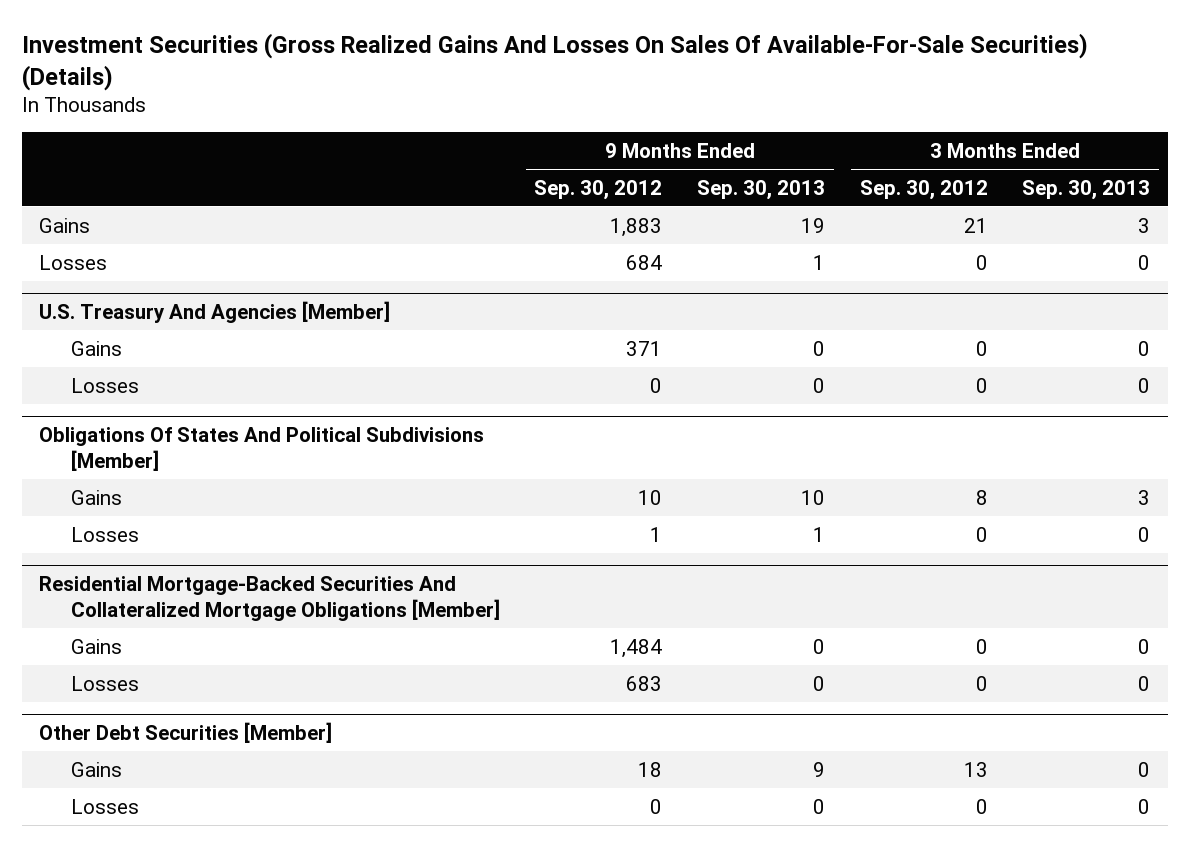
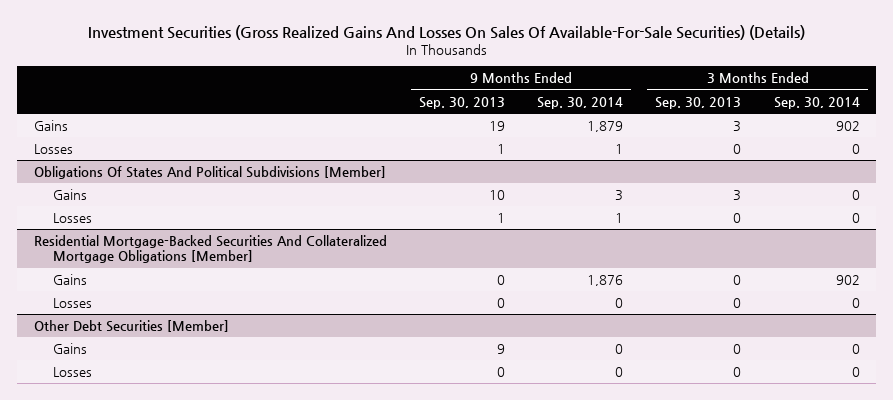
[534,179,663,200] Sep. 30, 2012 -> none
[859,179,988,200] Sep. 30, 2012 -> none
none -> [537,96,624,109] Sep. 30, 2014
none -> [773,96,860,109] Sep. 30, 2014
[38,301,390,324] U.S. Treasury And Agencies [Member] -> none
[70,340,122,356] Gains -> none
[70,377,139,393] Losses -> none

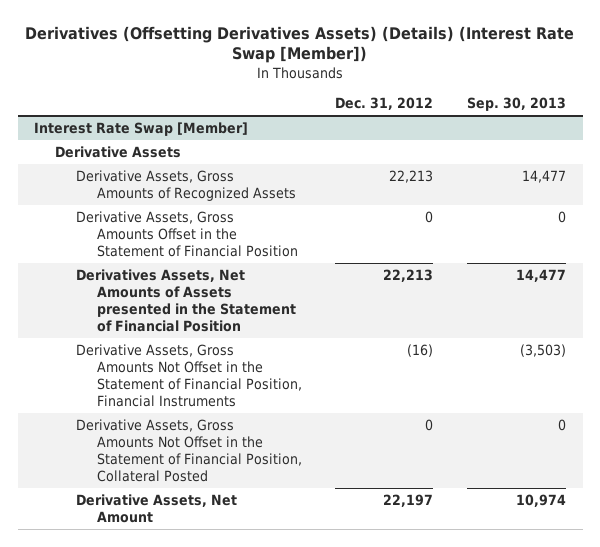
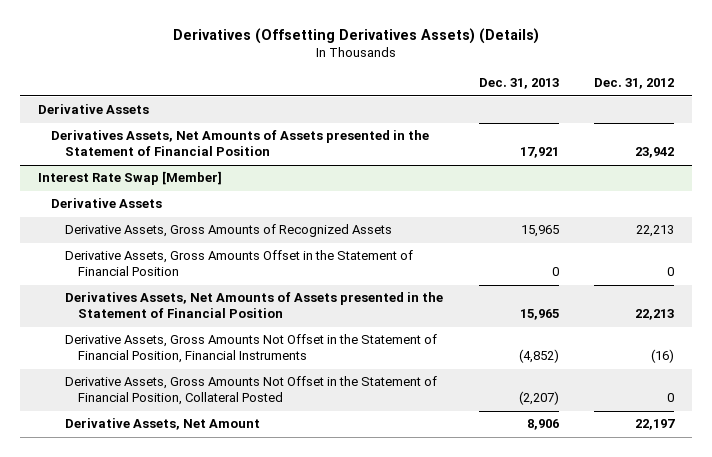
[25,25,575,64] Derivatives (Offsetting Derivatives Assets) (Details) (Interest Rate Swap [Member]) -> [173,27,540,44] Derivatives (Offsetting Derivatives Assets) (Details)
[466,96,566,111] Sep. 30, 2013 -> none
none -> [478,78,559,90] Dec. 31, 2013
none -> [37,104,149,115] Derivative Assets
none -> [51,130,430,157] Derivatives Assets, Net Amounts of Assets presented in the Statement of Financial Position

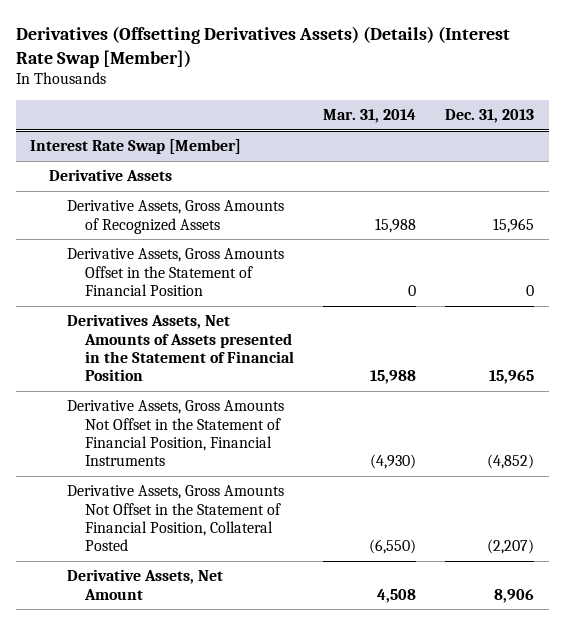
[173,27,540,44] Derivatives (Offsetting Derivatives Assets) (Details) -> [15,25,510,68] Derivatives (Offsetting Derivatives Assets) (Details) (Interest Rate Swap [Member])
[594,78,675,90] Dec. 31, 2012 -> none
none -> [323,108,417,123] Mar. 31, 2014
[37,104,149,115] Derivative Assets -> none
[51,130,430,157] Derivatives Assets, Net Amounts of Assets presented in the Statement of Financial Position -> none

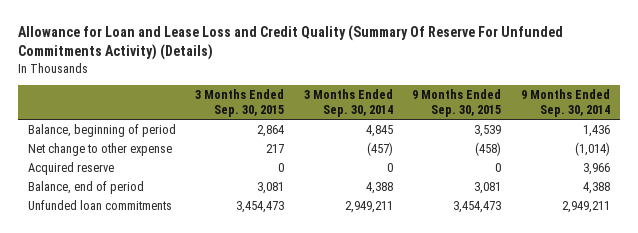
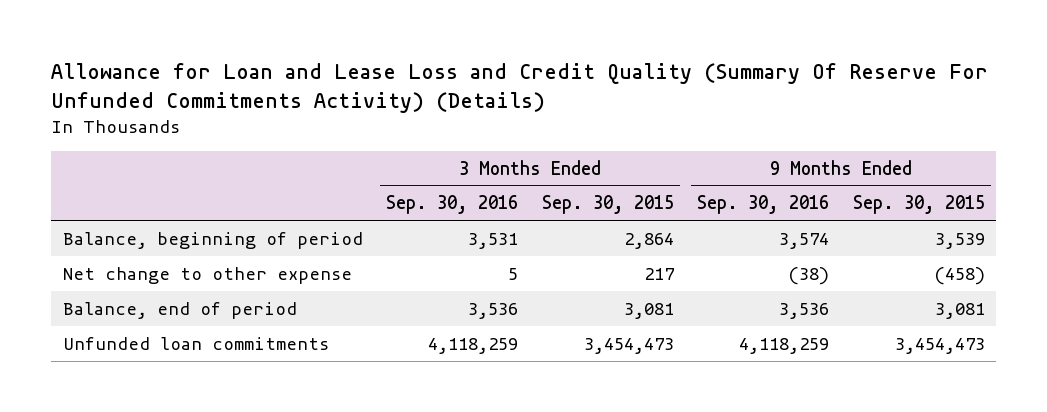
[303,88,393,117] 3 Months Ended Sep. 30, 2014 -> none
[520,88,610,117] 9 Months Ended Sep. 30, 2014 -> none
none -> [386,195,519,215] Sep. 30, 2016
none -> [697,195,830,215] Sep. 30, 2016
[27,161,114,175] Acquired reserve -> none

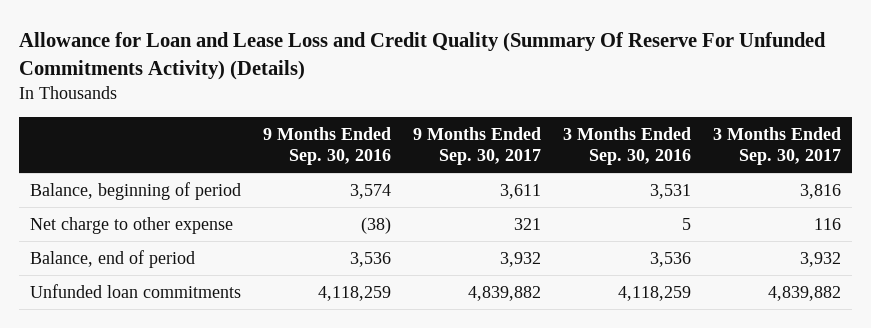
[541,195,674,215] Sep. 30, 2015 -> none
[852,195,985,215] Sep. 30, 2015 -> none
none -> [412,126,541,166] 9 Months Ended Sep. 30, 2017
none -> [712,126,841,166] 3 Months Ended Sep. 30, 2017
[62,266,352,284] Net change to other expense -> [30,216,234,234] Net charge to other expense

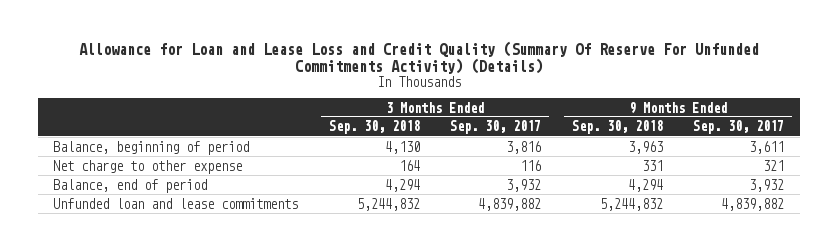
[262,126,391,166] 9 Months Ended Sep. 30, 2016 -> none
[562,126,691,166] 3 Months Ended Sep. 30, 2016 -> none
none -> [328,120,420,135] Sep. 30, 2018
none -> [571,120,663,135] Sep. 30, 2018
[30,283,242,298] Unfunded loan commitments -> [52,197,298,209] Unfunded loan and lease commitments

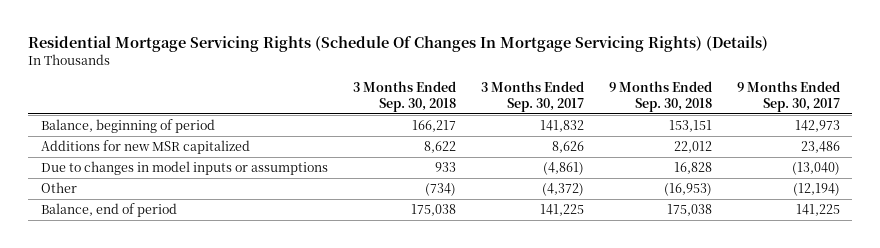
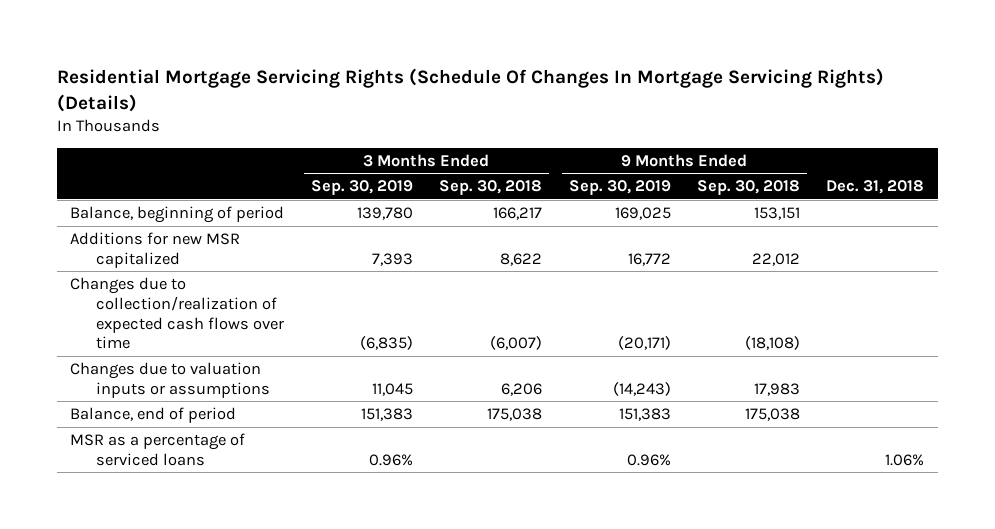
[480,81,584,112] 3 Months Ended Sep. 30, 2017 -> none
[736,81,840,112] 9 Months Ended Sep. 30, 2017 -> none
none -> [310,180,413,196] Sep. 30, 2019
none -> [568,180,671,196] Sep. 30, 2019
none -> [826,180,925,195] Dec. 31, 2018
[40,182,77,194] Other -> none
none -> [70,276,285,350] Changes due to collection/realization of expected cash flows over time
[40,161,328,176] Due to changes in model inputs or assumptions -> [70,361,271,398] Changes due to valuation inputs or assumptions
[434,162,456,173] 933 -> [501,382,543,396] 6,206
[673,162,712,175] 16,828 -> [754,382,801,396] 17,983
none -> [70,432,246,466] MSR as a percentage of serviced loans

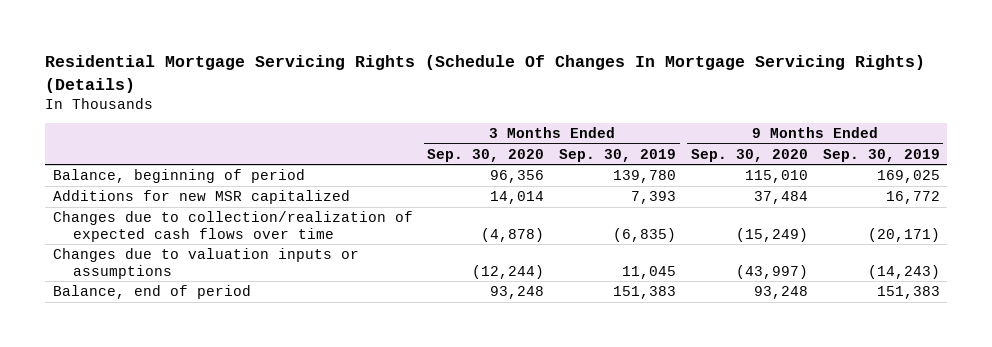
[439,180,543,196] Sep. 30, 2018 -> none
[697,180,801,196] Sep. 30, 2018 -> none
[826,180,925,195] Dec. 31, 2018 -> none
none -> [427,148,545,162] Sep. 30, 2020
none -> [690,148,808,162] Sep. 30, 2020
[70,432,246,466] MSR as a percentage of serviced loans -> none

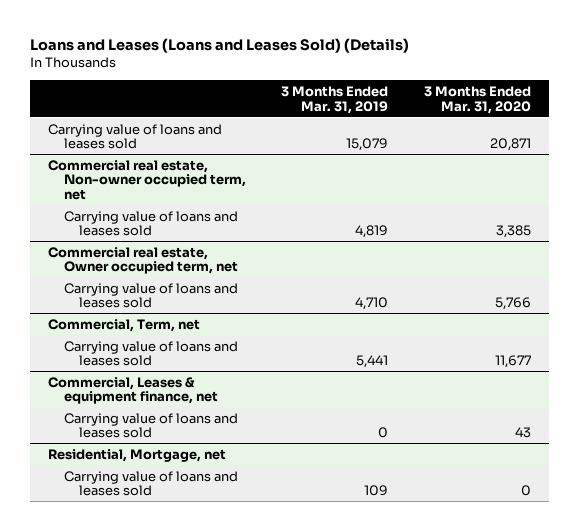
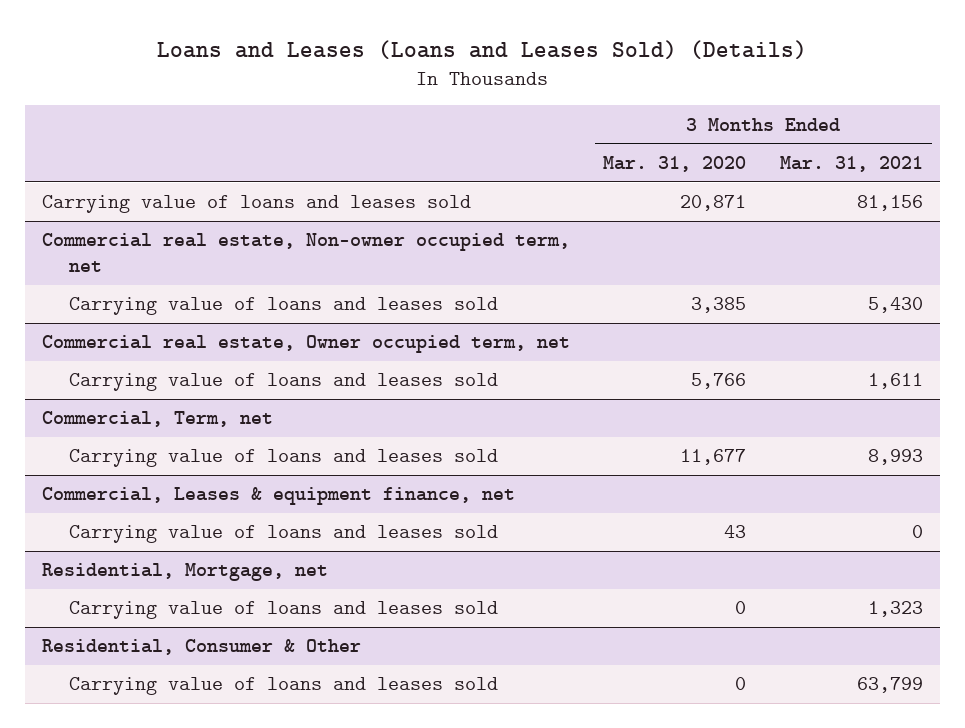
[281,85,389,114] 3 Months Ended Mar. 31, 2019 -> none
none -> [780,155,924,172] Mar. 31, 2021
none -> [41,639,361,656] Residential, Consumer & Other
none -> [69,677,499,696] Carrying value of loans and leases sold

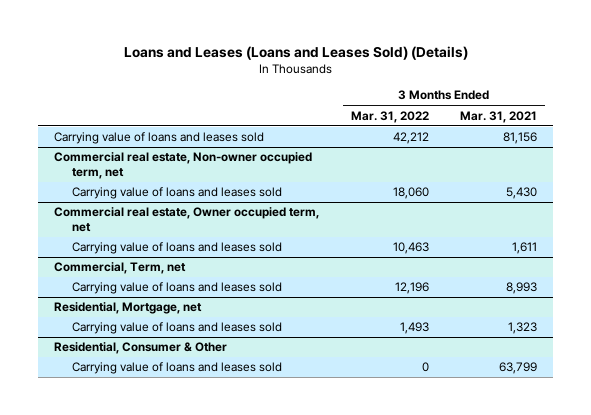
[603,155,747,172] Mar. 31, 2020 -> none
none -> [350,110,429,123] Mar. 31, 2022
[41,487,515,506] Commercial, Leases & equipment finance, net -> none
[69,525,499,544] Carrying value of loans and leases sold -> none

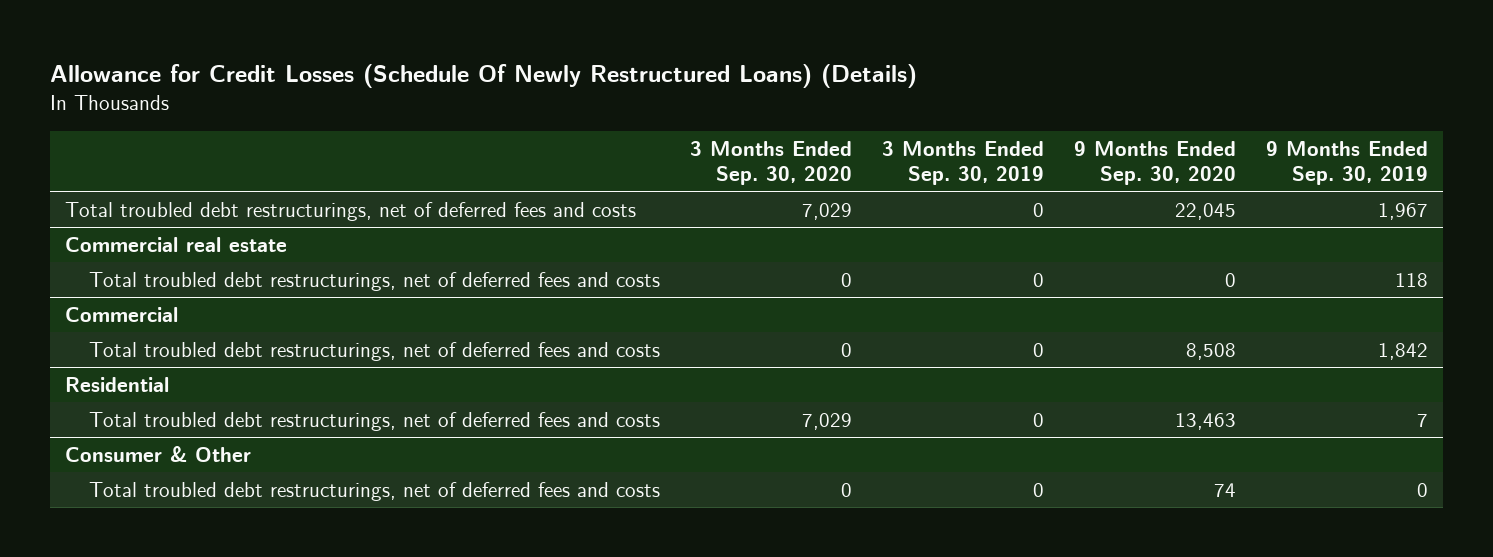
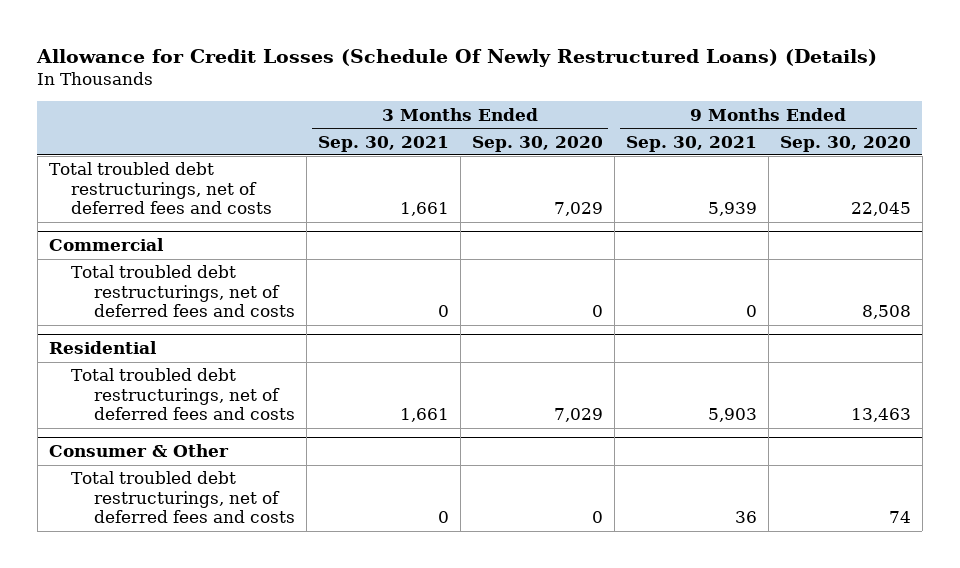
[881,140,1044,186] 3 Months Ended Sep. 30, 2019 -> none
[1266,140,1429,186] 9 Months Ended Sep. 30, 2019 -> none
none -> [317,135,449,152] Sep. 30, 2021
none -> [625,135,757,152] Sep. 30, 2021
[65,236,288,252] Commercial real estate -> none
[88,271,660,291] Total troubled debt restructurings, net of deferred fees and costs -> none

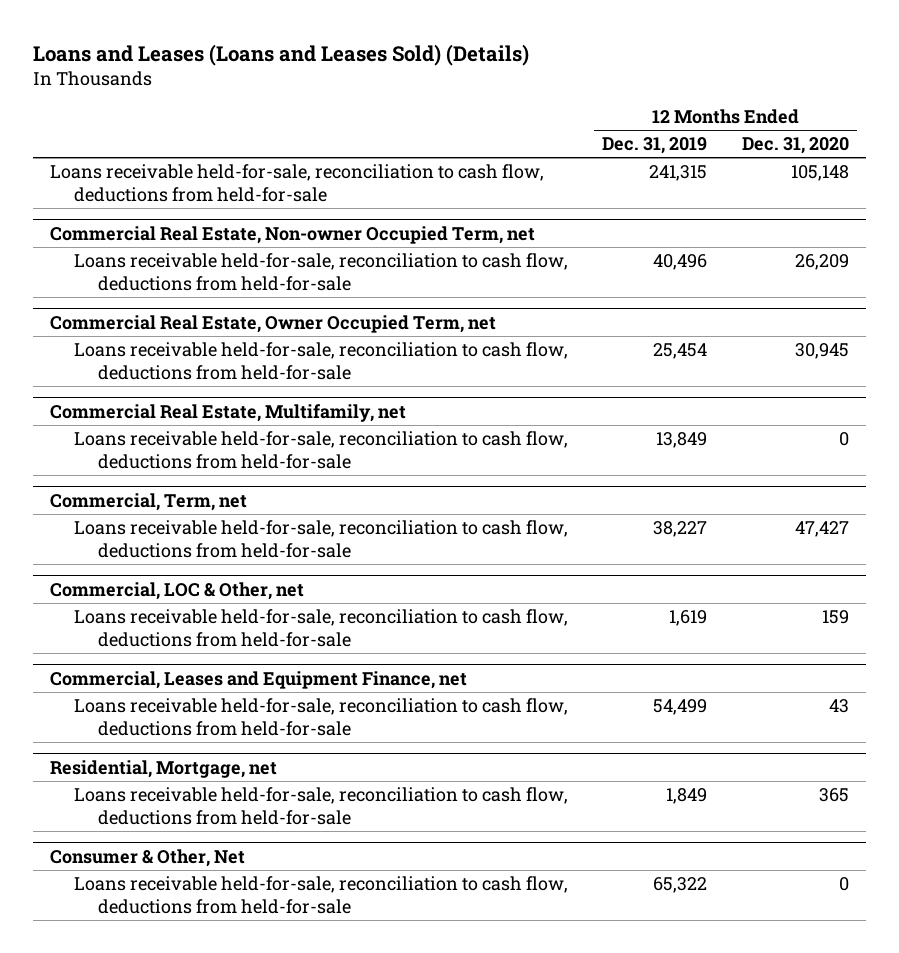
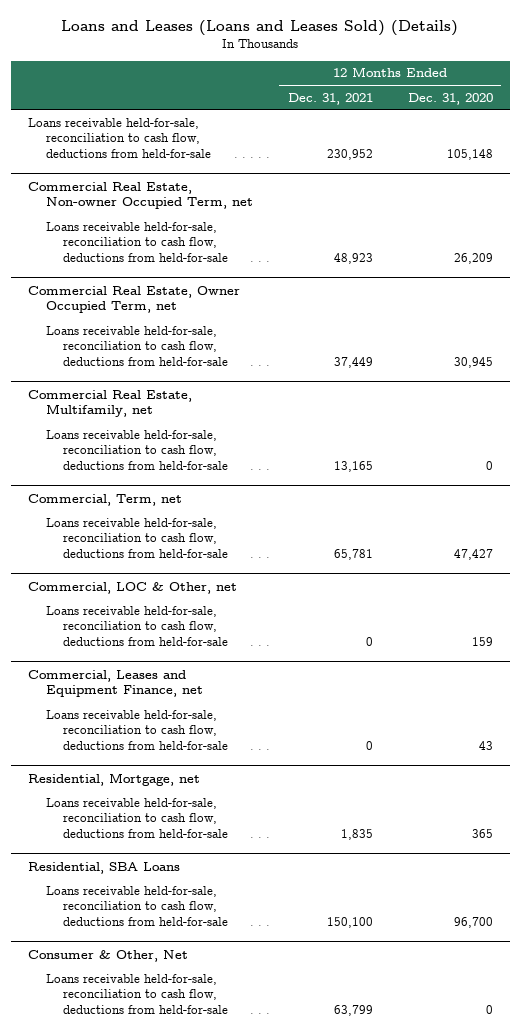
[602,137,708,155] Dec. 31, 2019 -> none
none -> [287,92,373,105] Dec. 31, 2021
none -> [28,861,181,874] Residential, SBA Loans
none -> [45,885,229,927] Loans receivable held-for-sale, reconciliation to cash flow, deductions from held-for-sale

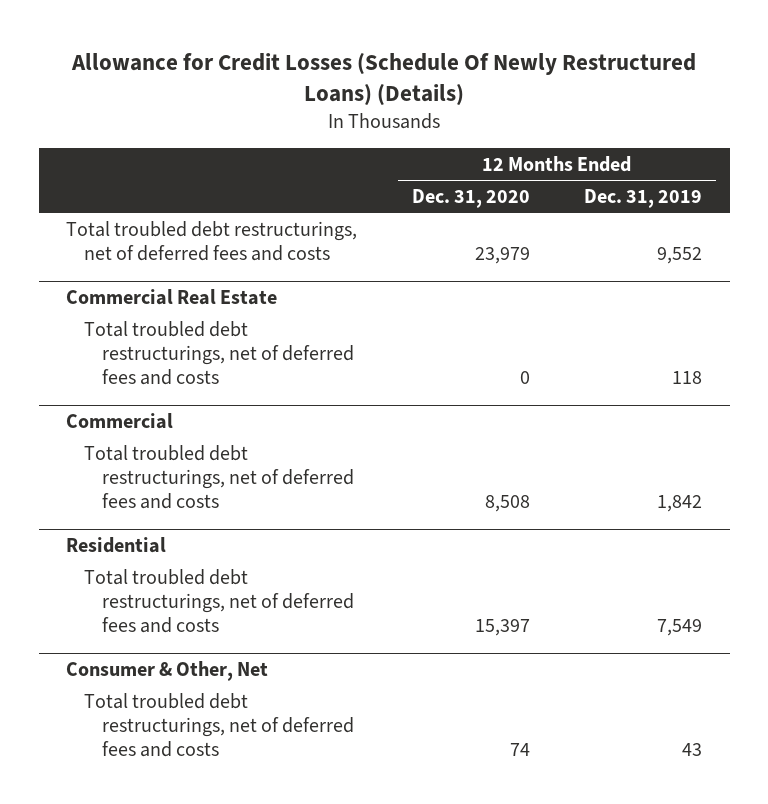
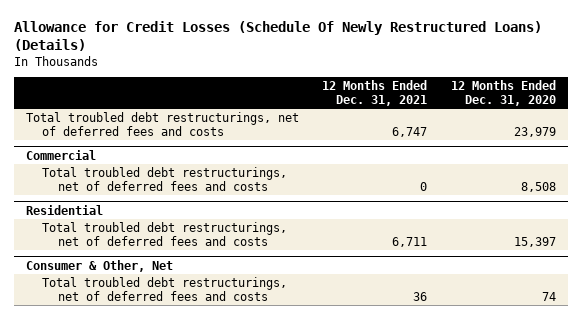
[584,188,703,208] Dec. 31, 2019 -> none
none -> [322,80,428,107] 12 Months Ended Dec. 31, 2021
[66,288,278,305] Commercial Real Estate -> none
[84,320,355,386] Total troubled debt restructurings, net of deferred fees and costs -> none

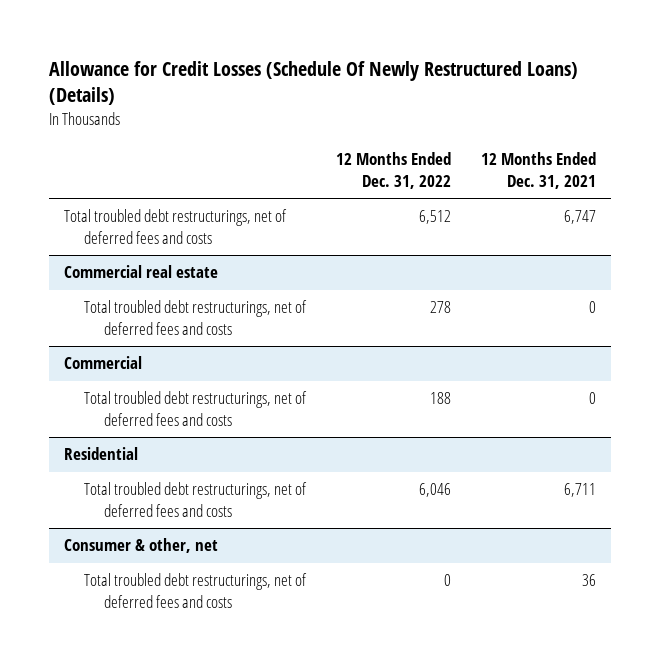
[450,80,556,107] 12 Months Ended Dec. 31, 2020 -> none
none -> [335,152,451,189] 12 Months Ended Dec. 31, 2022
none -> [64,265,219,279] Commercial real estate
none -> [84,300,308,335] Total troubled debt restructurings, net of deferred fees and costs
[25,259,173,272] Consumer & Other, Net -> [64,538,219,554] Consumer & other, net

